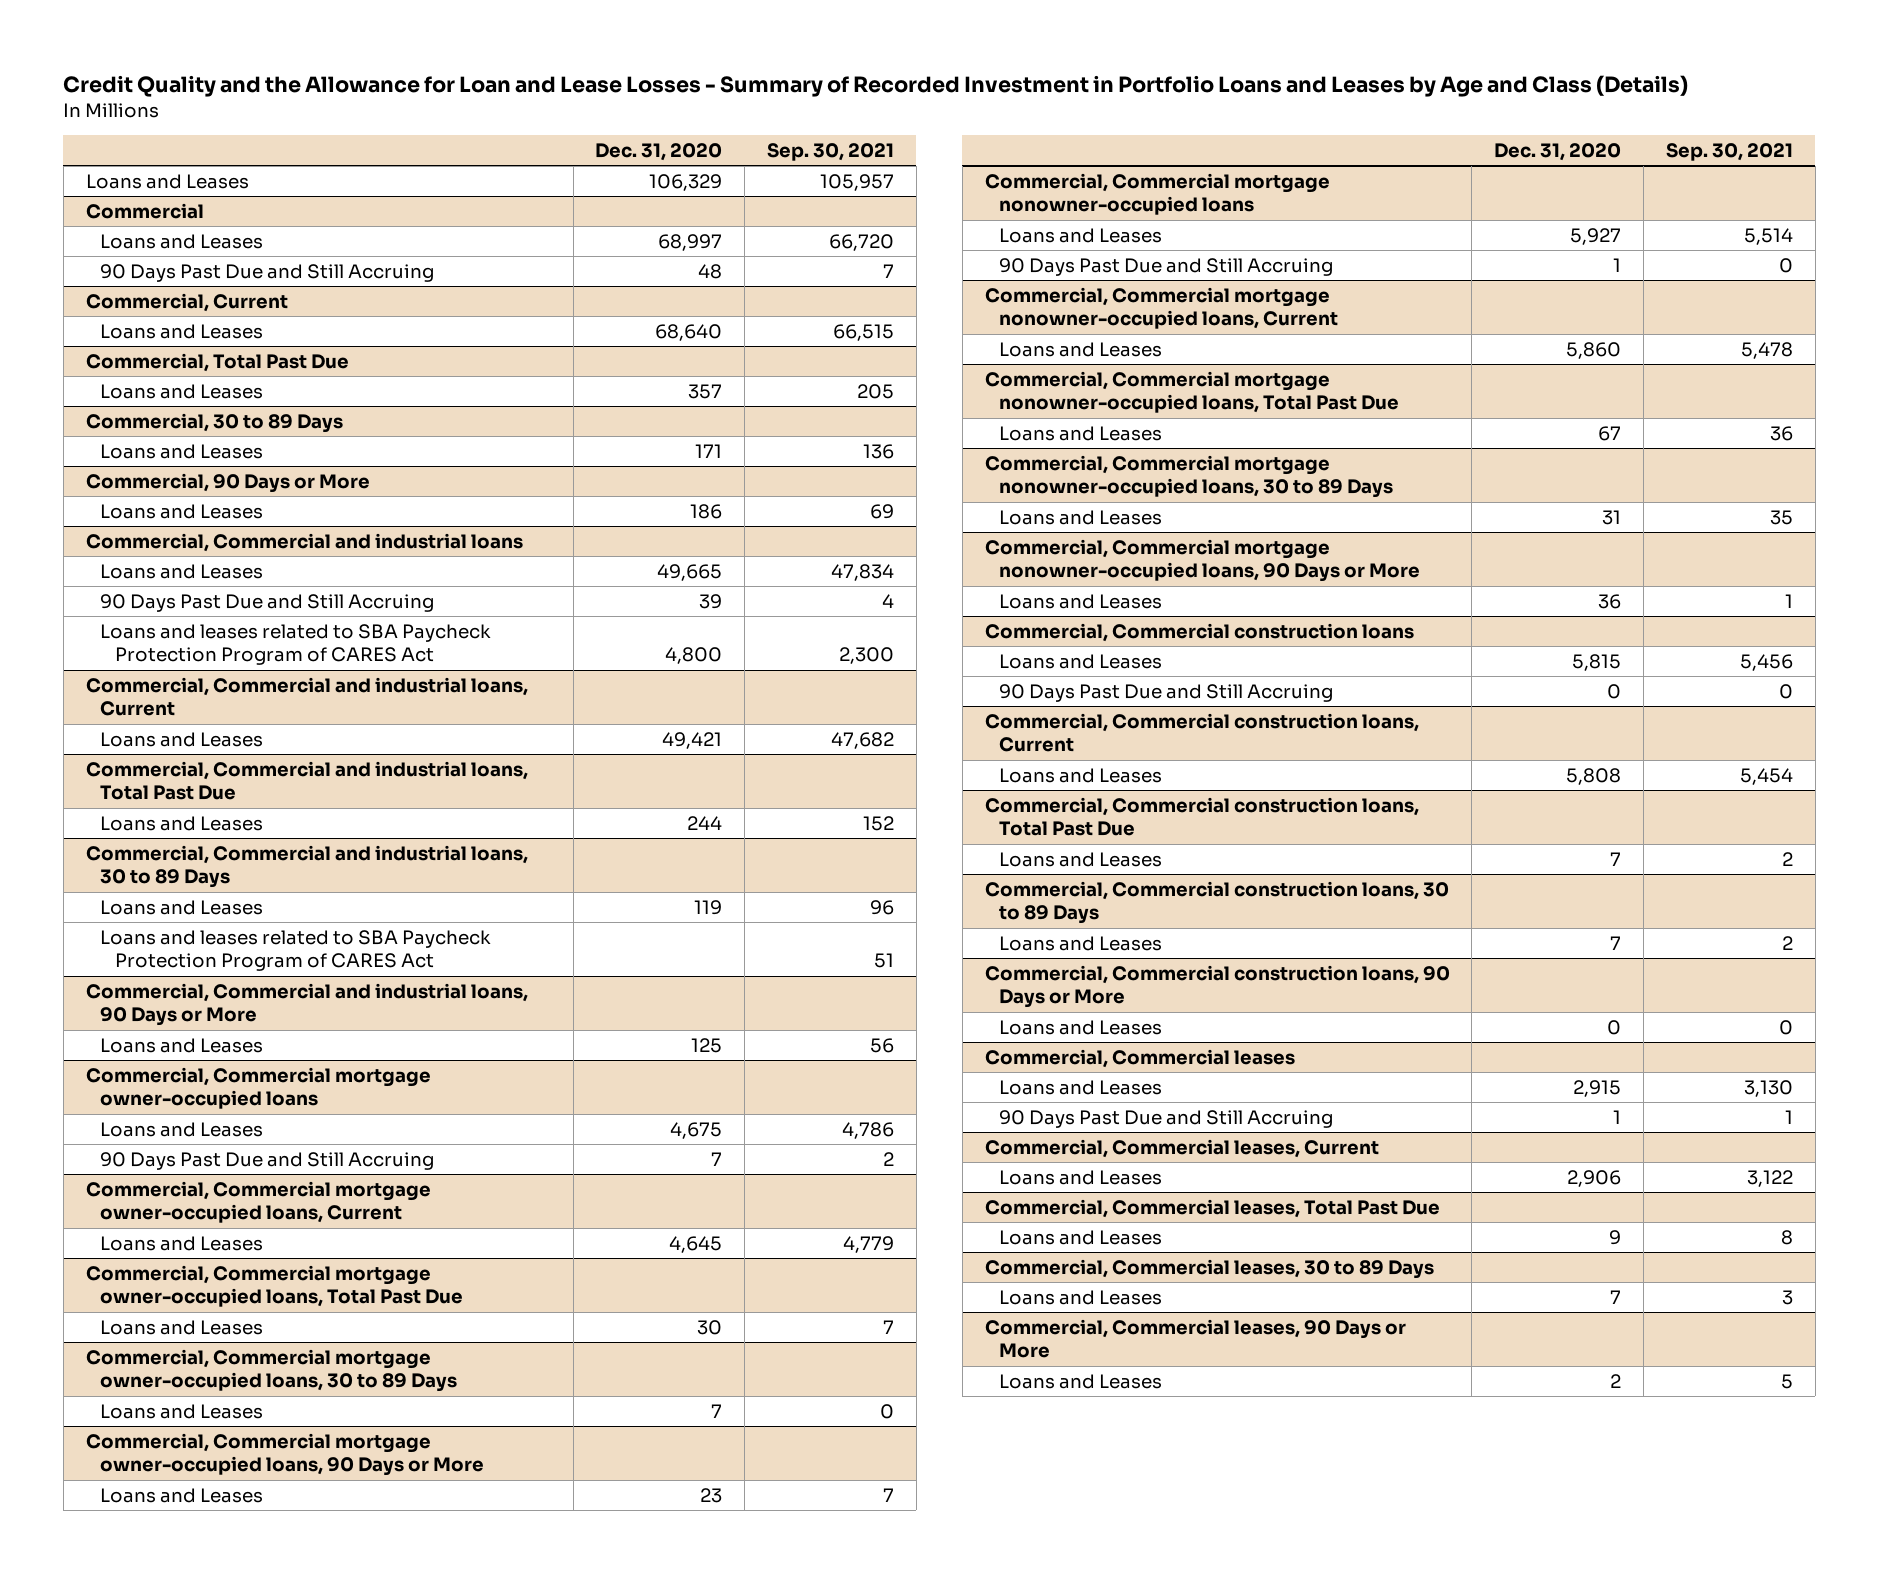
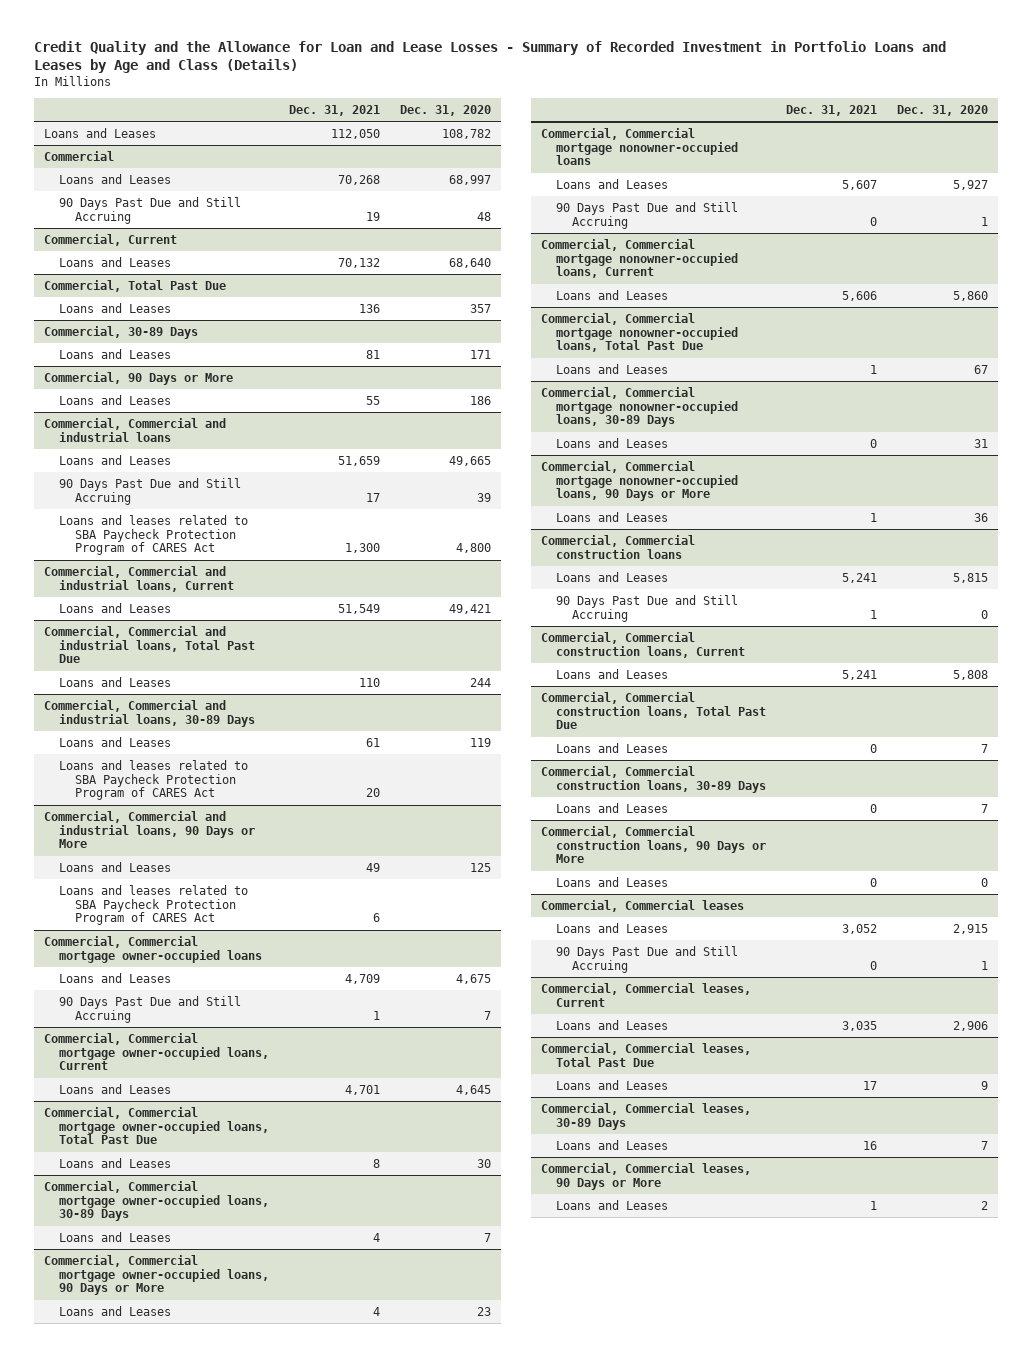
[767,142,895,161] Sep. 30, 2021 -> none
none -> [289,104,381,116] Dec. 31, 2021
[649,173,723,191] 106,329 -> [442,128,492,139] 108,782
[85,412,343,433] Commercial, 30 to 89 Days -> [43,325,198,339] Commercial, 30-89 Days
[85,844,528,889] Commercial, Commercial and industrial loans, 30 to 89 Days -> [43,699,256,727] Commercial, Commercial and industrial loans, 30-89 Days
none -> [59,884,249,926] Loans and leases related to SBA Paycheck Protection Program of CARES Act
[85,1348,458,1393] Commercial, Commercial mortgage owner-occupied loans, 30 to 89 Days -> [43,1180,270,1222] Commercial, Commercial mortgage owner-occupied loans, 30-89 Days
[984,454,1394,499] Commercial, Commercial mortgage nonowner-occupied loans, 30 to 89 Days -> [540,386,739,428] Commercial, Commercial mortgage nonowner-occupied loans, 30-89 Days
[984,880,1449,925] Commercial, Commercial construction loans, 30 to 89 Days -> [540,765,767,793] Commercial, Commercial construction loans, 30-89 Days
[984,1258,1434,1279] Commercial, Commercial leases, 30 to 89 Days -> [540,1102,751,1130] Commercial, Commercial leases, 30-89 Days

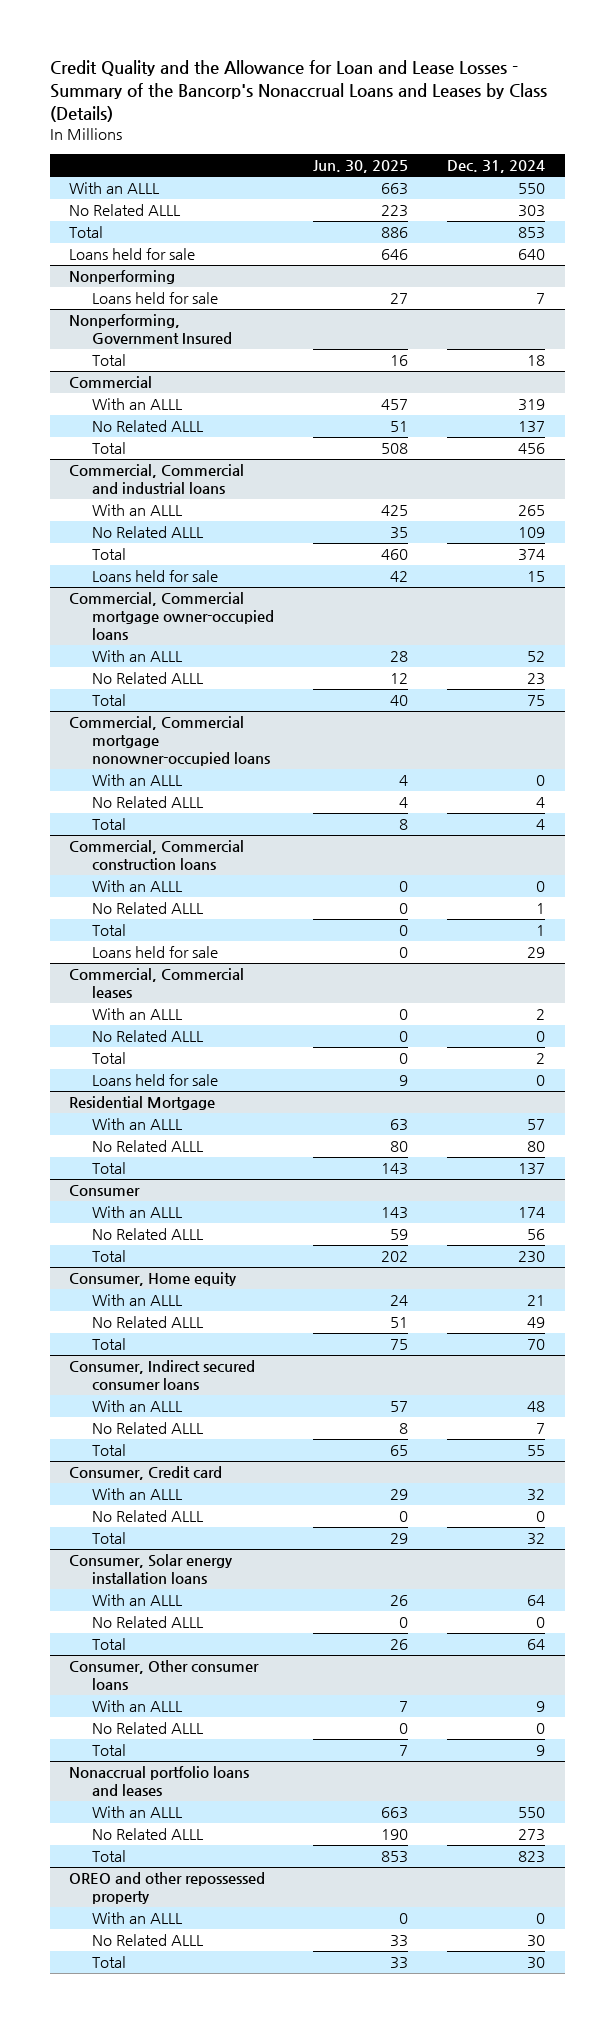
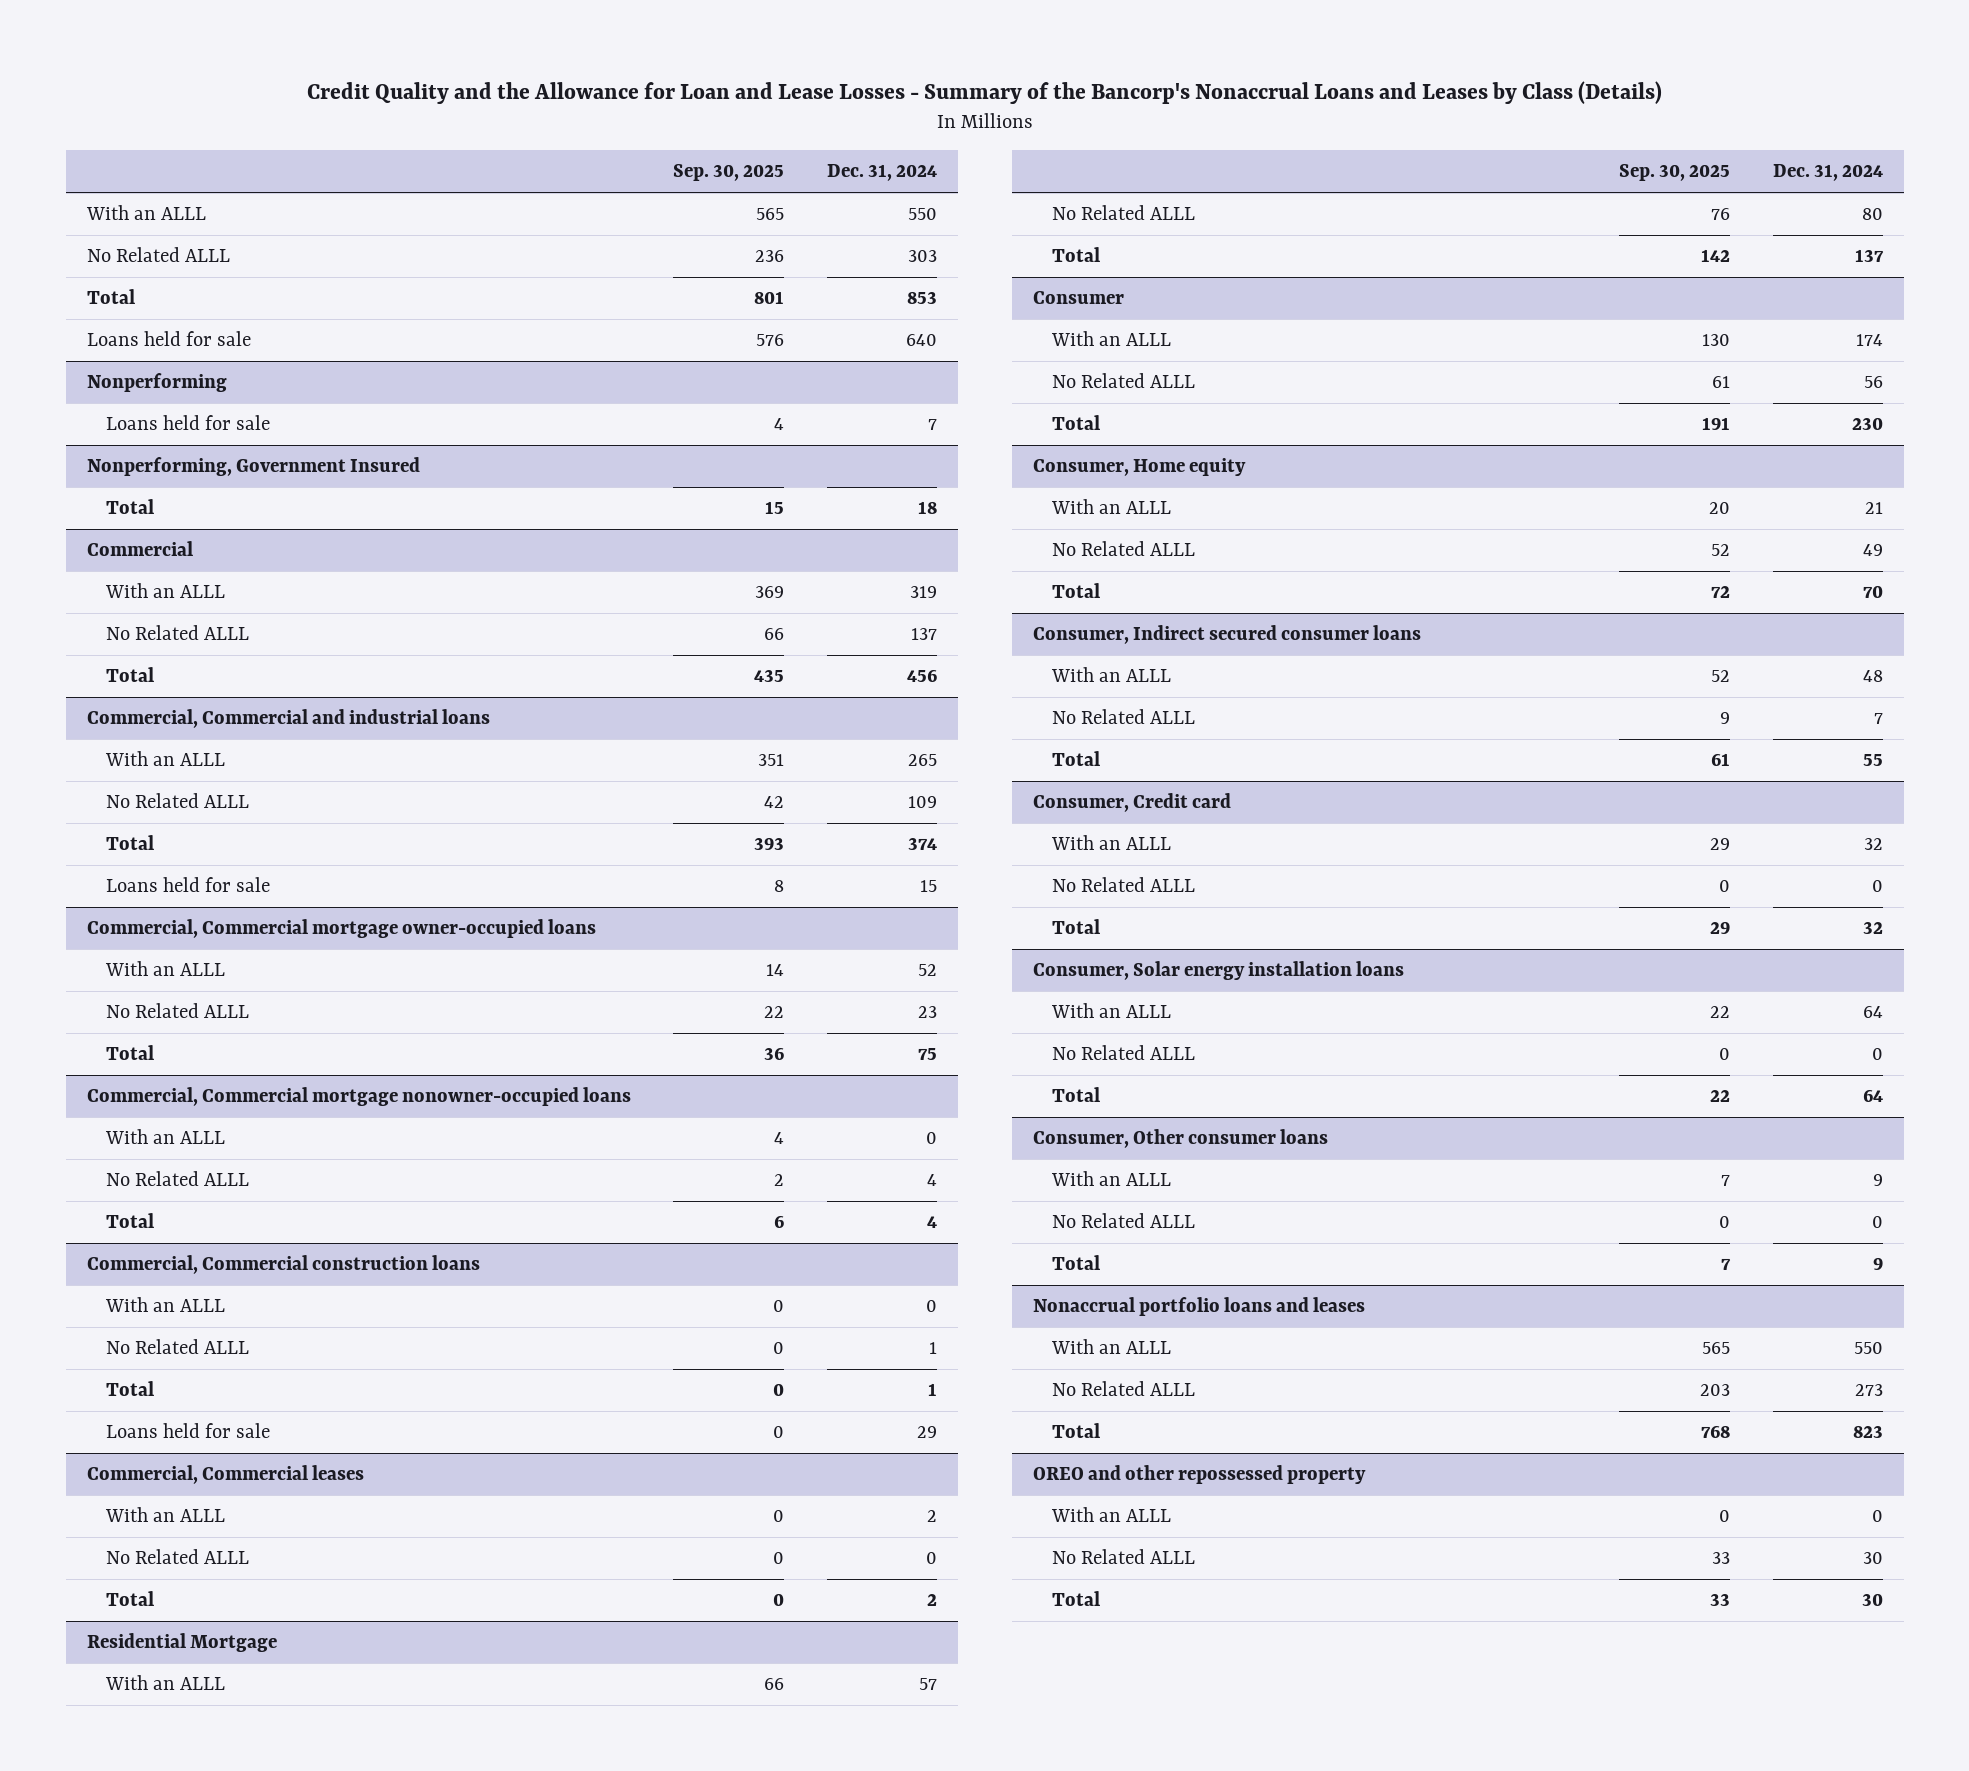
[313,160,409,174] Jun. 30, 2025 -> none
none -> [673,164,785,182] Sep. 30, 2025
[91,1074,218,1087] Loans held for sale -> none

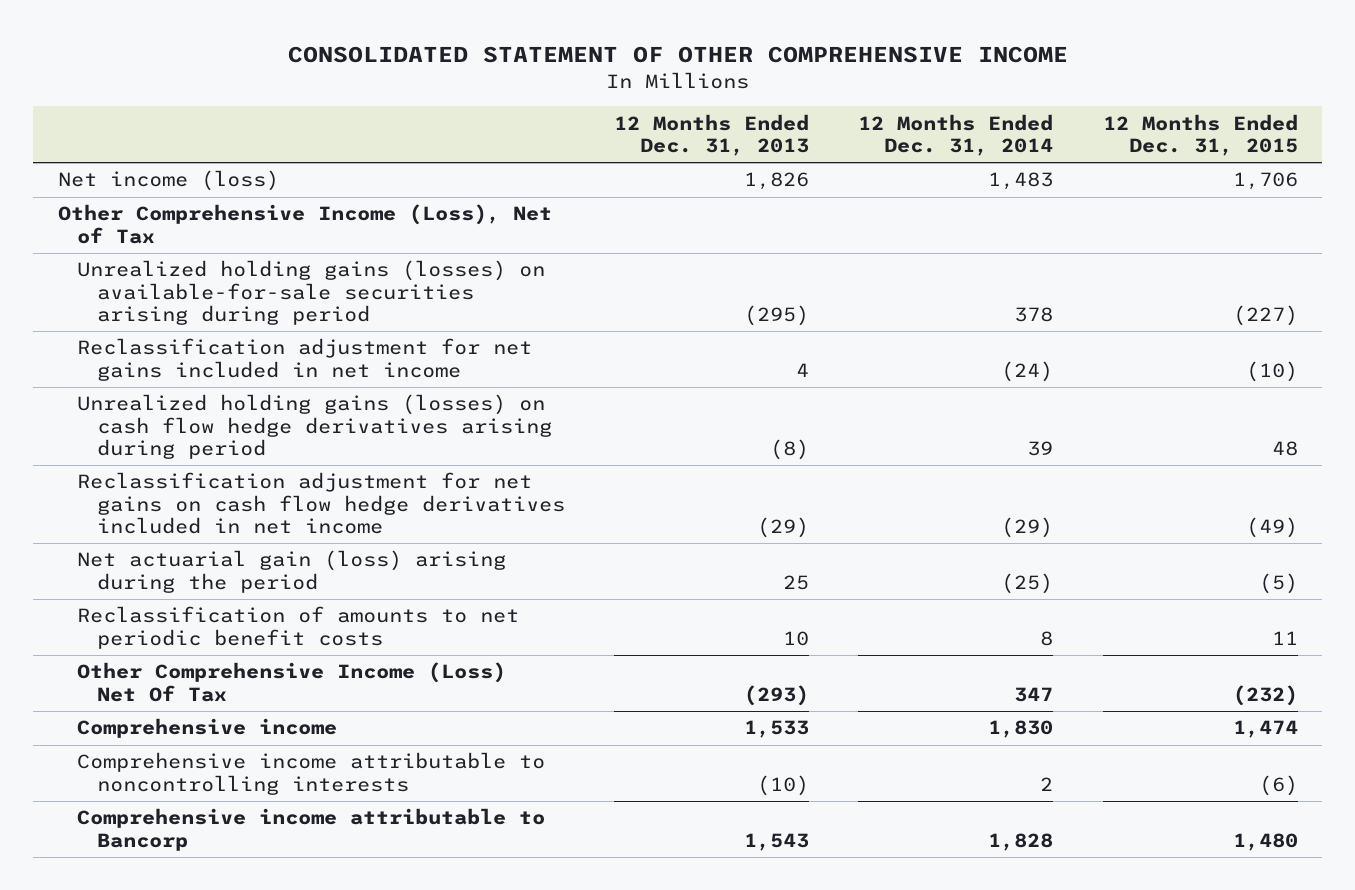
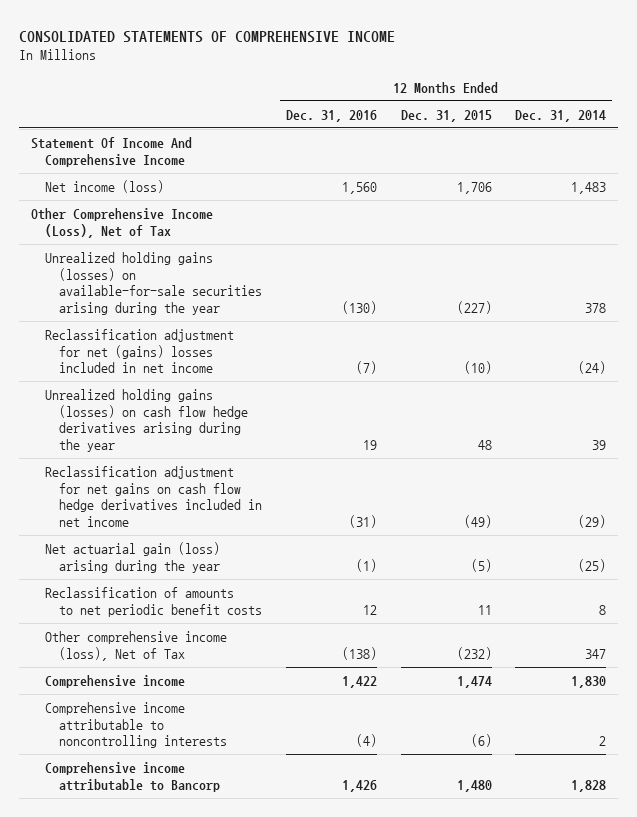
[287,46,1068,64] CONSOLIDATED STATEMENT OF OTHER COMPREHENSIVE INCOME -> [18,30,395,43] CONSOLIDATED STATEMENTS OF COMPREHENSIVE INCOME
[614,113,810,156] 12 Months Ended Dec. 31, 2013 -> none
none -> [286,109,378,122] Dec. 31, 2016
none -> [30,137,192,167] Statement Of Income And Comprehensive Income
[77,260,546,325] Unrealized holding gains (losses) on available-for-sale securities arising during period -> [45,252,263,315] Unrealized holding gains (losses) on available-for-sale securities arising during the year
[77,338,533,381] Reclassification adjustment for net gains included in net income -> [45,329,235,374] Reclassification adjustment for net (gains) losses included in net income
[77,394,552,459] Unrealized holding gains (losses) on cash flow hedge derivatives arising during period -> [45,389,249,452] Unrealized holding gains (losses) on cash flow hedge derivatives arising during the year
[77,550,507,593] Net actuarial gain (loss) arising during the period -> [45,542,221,573] Net actuarial gain (loss) arising during the year
[77,662,507,702] Other Comprehensive Income (Loss) Net Of Tax -> [45,631,228,661] Other comprehensive income (loss), Net of Tax

